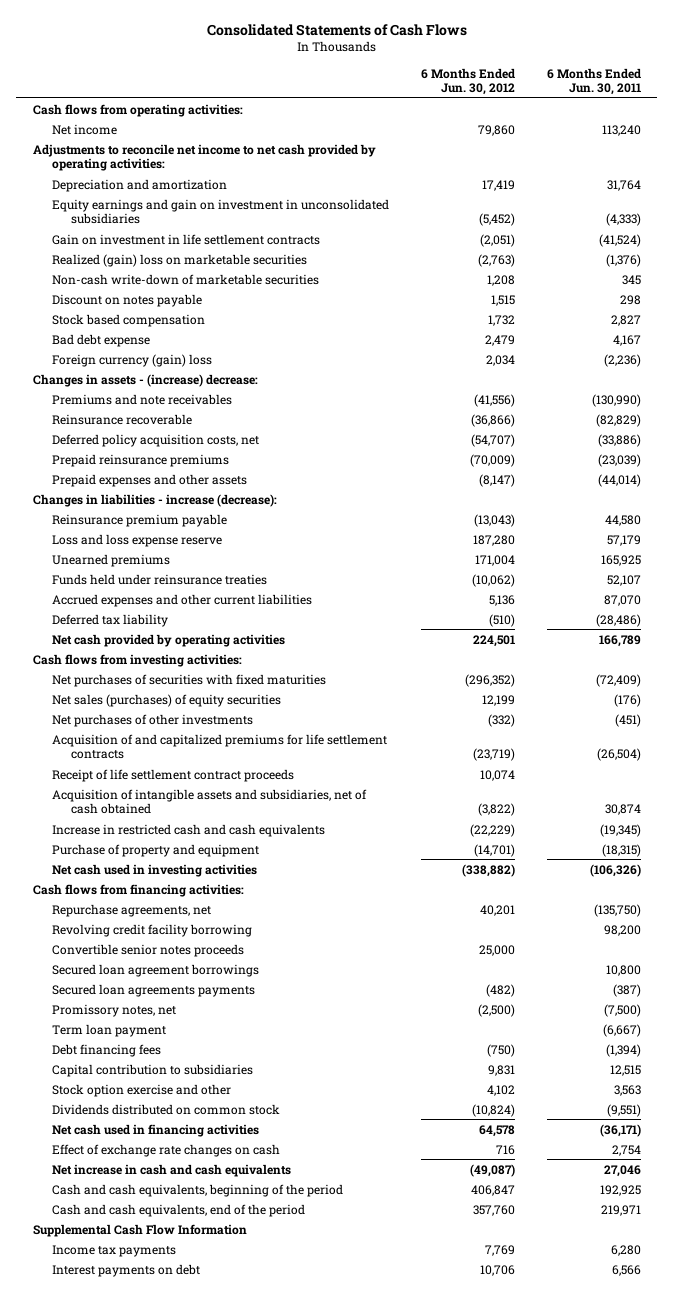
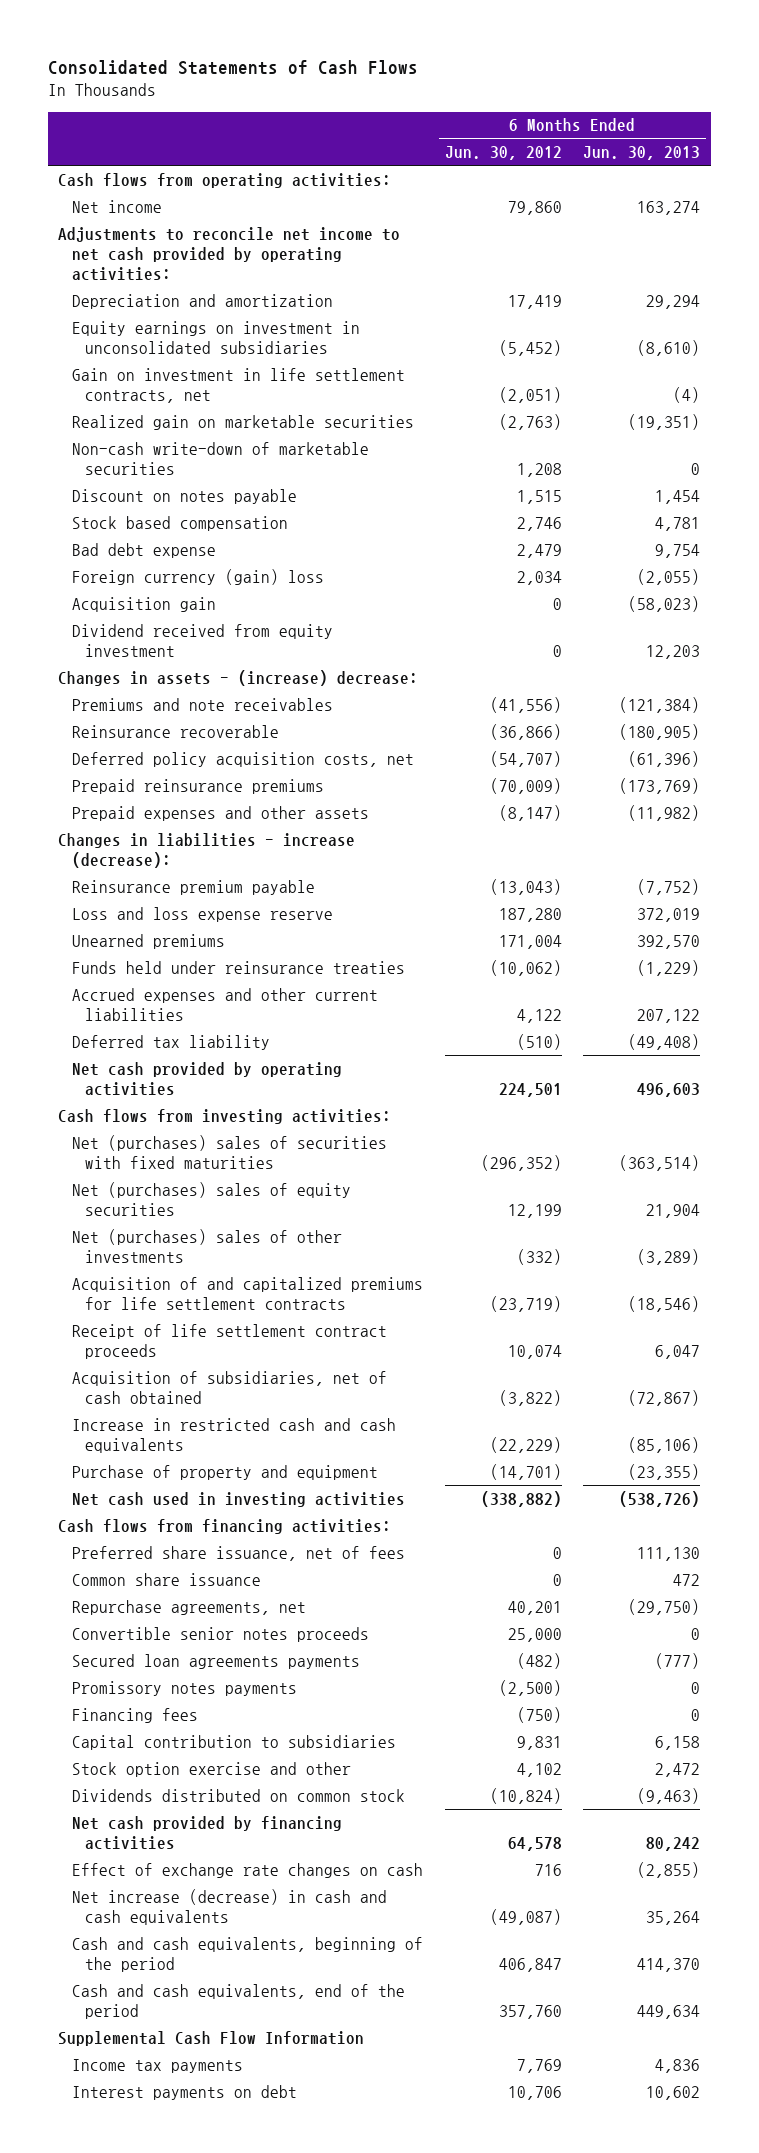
[547,67,642,95] 6 Months Ended Jun. 30, 2011 -> none
none -> [583,145,701,160] Jun. 30, 2013
[51,198,389,224] Equity earnings and gain on investment in unconsolidated subsidiaries -> [71,320,360,354] Equity earnings on investment in unconsolidated subsidiaries
[51,233,320,245] Gain on investment in life settlement contracts -> [71,367,405,403] Gain on investment in life settlement contracts, net
[51,253,307,267] Realized (gain) loss on marketable securities -> [71,414,414,430] Realized gain on marketable securities
[487,314,515,326] 1,732 -> [516,516,562,531] 2,746
none -> [71,596,216,612] Acquisition gain
none -> [71,623,333,657] Dividend received from equity investment
[488,594,515,606] 5,136 -> [516,1008,562,1023] 4,122
[51,673,326,687] Net purchases of securities with fixed maturities -> [71,1134,387,1169] Net (purchases) sales of securities with fixed maturities
[51,693,281,707] Net sales (purchases) of equity securities -> [71,1181,351,1216] Net (purchases) sales of equity securities
[51,713,253,727] Net purchases of other investments -> [71,1228,342,1263] Net (purchases) sales of other investments
[51,788,367,814] Acquisition of intangible assets and subsidiaries, net of cash obtained -> [71,1370,387,1404] Acquisition of subsidiaries, net of cash obtained
none -> [71,1545,405,1561] Preferred share issuance, net of fees
none -> [71,1572,261,1586] Common share issuance
[51,923,252,937] Revolving credit facility borrowing -> none
[51,963,259,977] Secured loan agreement borrowings -> none
[51,1023,166,1037] Term loan payment -> none
[51,1003,176,1017] Promissory notes, net -> [71,1680,297,1696] Promissory notes payments
[51,1043,161,1057] Debt financing fees -> [71,1707,198,1723] Financing fees
[51,1123,259,1137] Net cash used in financing activities -> [71,1815,342,1850] Net cash provided by financing activities
[51,1163,291,1177] Net increase in cash and cash equivalents -> [71,1888,387,1925] Net increase (decrease) in cash and cash equivalents

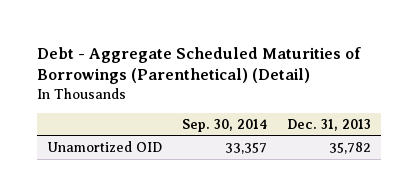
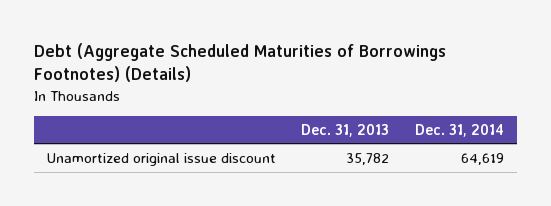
[37,46,362,85] Debt - Aggregate Scheduled Maturities of Borrowings (Parenthetical) (Detail) -> [33,43,446,83] Debt (Aggregate Scheduled Maturities of Borrowings Footnotes) (Details)
[181,118,267,132] Sep. 30, 2014 -> none
none -> [414,123,504,137] Dec. 31, 2014
[47,141,163,153] Unamortized OID -> [46,152,276,166] Unamortized original issue discount

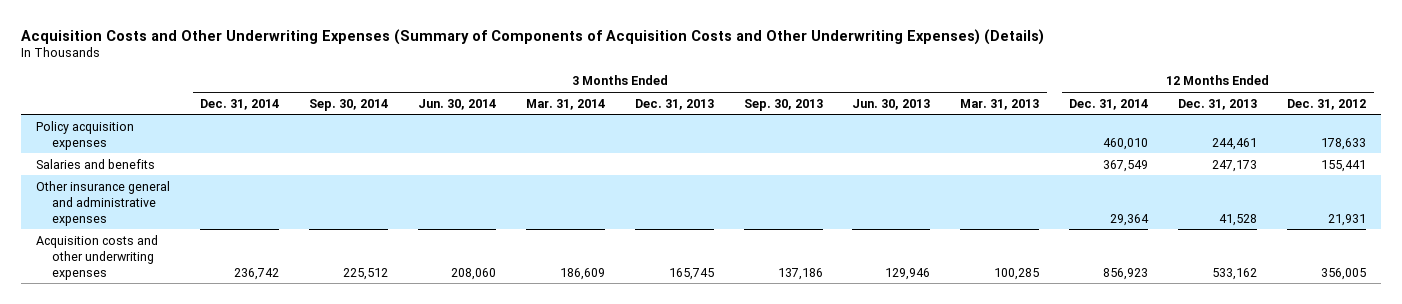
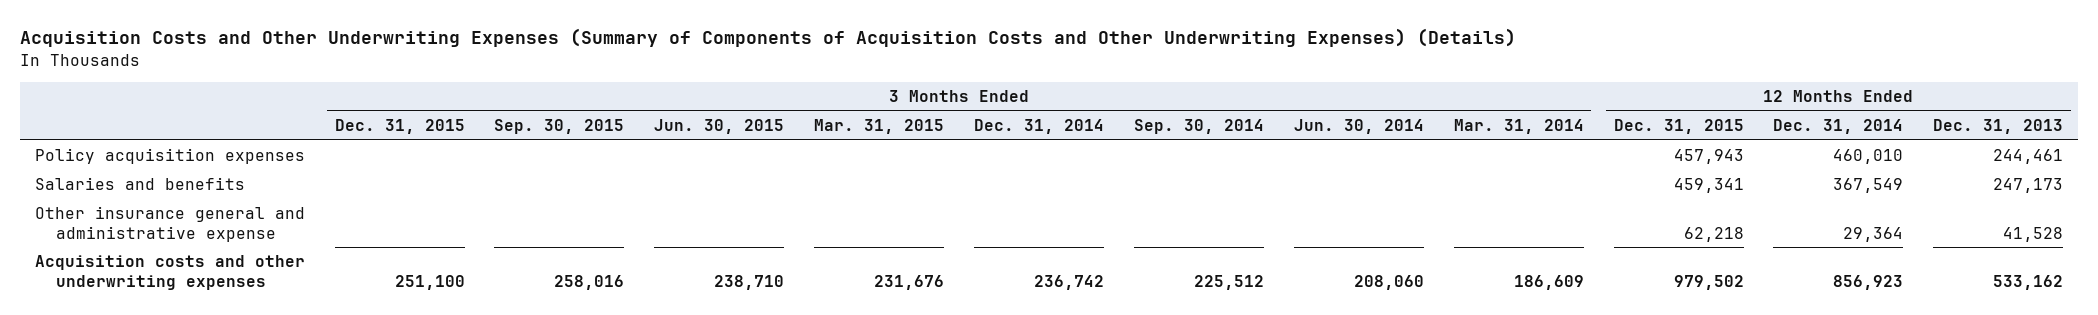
[634,98,714,110] Dec. 31, 2013 -> none
[743,98,823,111] Sep. 30, 2013 -> none
[852,98,931,110] Jun. 30, 2013 -> none
[960,98,1040,110] Mar. 31, 2013 -> none
[1287,98,1367,110] Dec. 31, 2012 -> none
none -> [334,118,465,134] Dec. 31, 2015
none -> [494,118,625,134] Sep. 30, 2015
none -> [654,118,785,134] Jun. 30, 2015
none -> [814,118,945,134] Mar. 31, 2015
none -> [1613,118,1744,134] Dec. 31, 2015
[36,180,171,226] Other insurance general and administrative expenses -> [34,206,305,242] Other insurance general and administrative expense

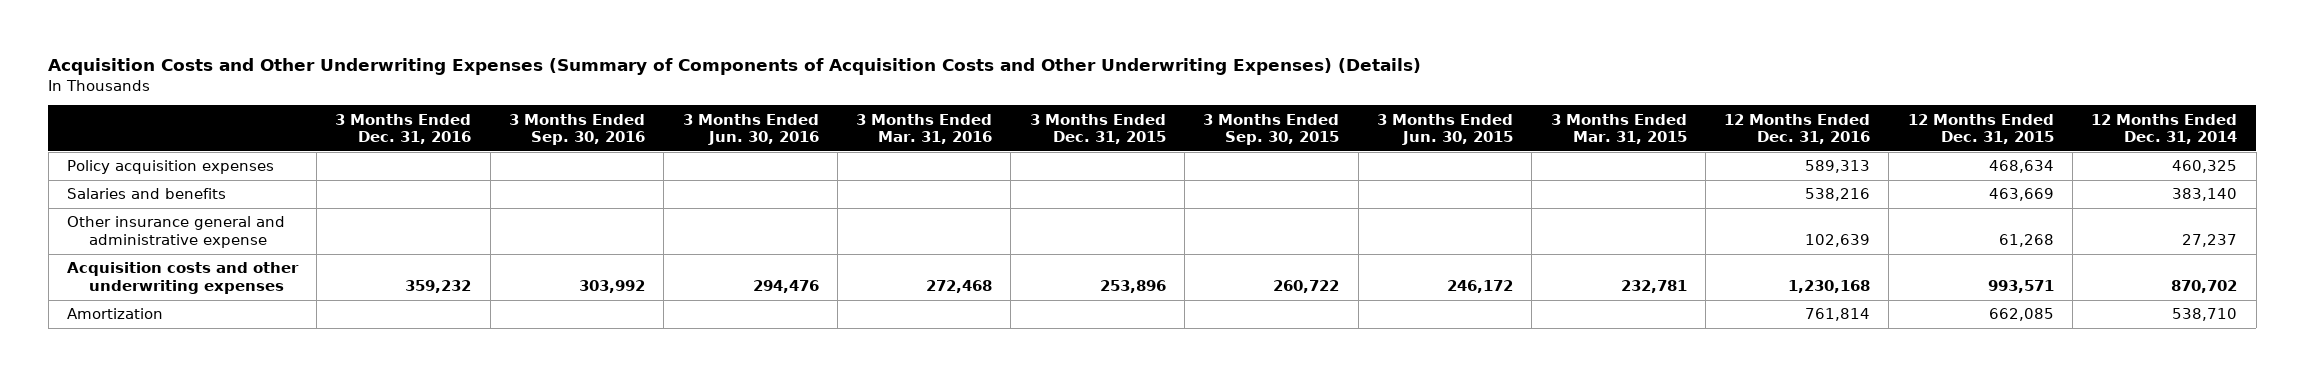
[974,118,1105,134] Dec. 31, 2014 -> none
[1133,118,1264,134] Sep. 30, 2014 -> none
[1293,118,1424,134] Jun. 30, 2014 -> none
[1453,118,1584,134] Mar. 31, 2014 -> none
[1933,118,2064,134] Dec. 31, 2013 -> none
none -> [335,113,472,145] 3 Months Ended Dec. 31, 2016
none -> [508,113,645,146] 3 Months Ended Sep. 30, 2016
none -> [682,113,819,146] 3 Months Ended Jun. 30, 2016
none -> [856,113,993,145] 3 Months Ended Mar. 31, 2016
none -> [1724,113,1871,145] 12 Months Ended Dec. 31, 2016
[1673,149,1744,165] 457,943 -> [1988,160,2054,174] 468,634
[1833,149,1904,165] 460,010 -> [2172,160,2238,174] 460,325
[1673,178,1744,194] 459,341 -> [1988,188,2054,202] 463,669
[1833,178,1904,194] 367,549 -> [2172,188,2238,202] 383,140
[1683,226,1744,242] 62,218 -> [1998,233,2054,247] 61,268
[1843,226,1904,242] 29,364 -> [2182,233,2238,247] 27,237
[394,274,465,290] 251,100 -> [1099,279,1166,293] 253,896
[554,274,625,290] 258,016 -> [1273,279,1340,293] 260,722
[714,274,785,290] 238,710 -> [1446,279,1513,293] 246,172
[874,274,945,290] 231,676 -> [1620,279,1687,293] 232,781
[1673,274,1744,290] 979,502 -> [1987,279,2054,293] 993,571
[1833,274,1904,290] 856,923 -> [2171,279,2238,293] 870,702
none -> [66,308,163,320] Amortization

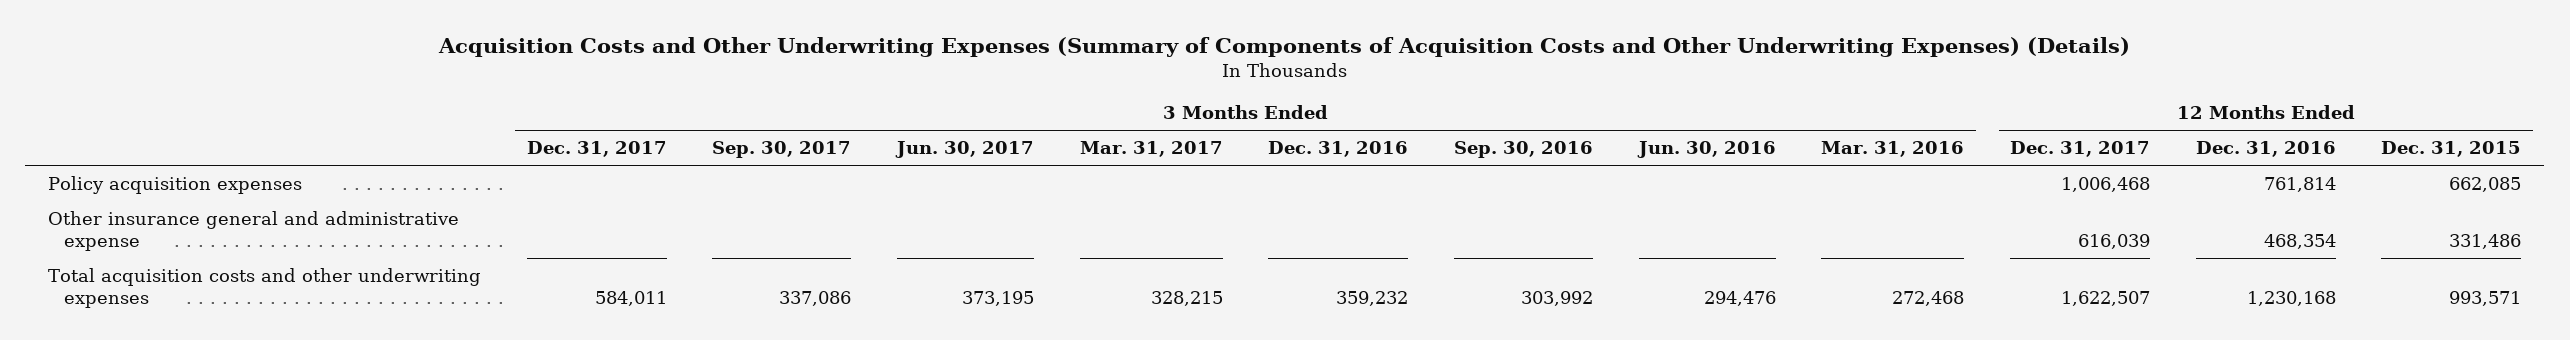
[1029,113,1166,145] 3 Months Ended Dec. 31, 2015 -> none
[1203,113,1340,146] 3 Months Ended Sep. 30, 2015 -> none
[1376,113,1513,146] 3 Months Ended Jun. 30, 2015 -> none
[1550,113,1687,145] 3 Months Ended Mar. 31, 2015 -> none
[2091,113,2238,145] 12 Months Ended Dec. 31, 2014 -> none
none -> [526,141,667,158] Dec. 31, 2017
none -> [712,141,852,159] Sep. 30, 2017
none -> [895,141,1035,159] Jun. 30, 2017
none -> [1079,141,1223,158] Mar. 31, 2017
none -> [2010,141,2151,158] Dec. 31, 2017
[66,188,226,200] Salaries and benefits -> none
[66,308,163,320] Amortization -> none
[1805,160,1871,174] 589,313 -> [2263,177,2336,193] 761,814
[1988,160,2054,174] 468,634 -> [2449,177,2522,193] 662,085
[1805,233,1871,247] 102,639 -> [2263,233,2336,249] 468,354
[1998,233,2054,247] 61,268 -> [2449,233,2522,249] 331,486
[66,262,299,294] Acquisition costs and other underwriting expenses -> [48,268,482,308] Total acquisition costs and other underwriting expenses

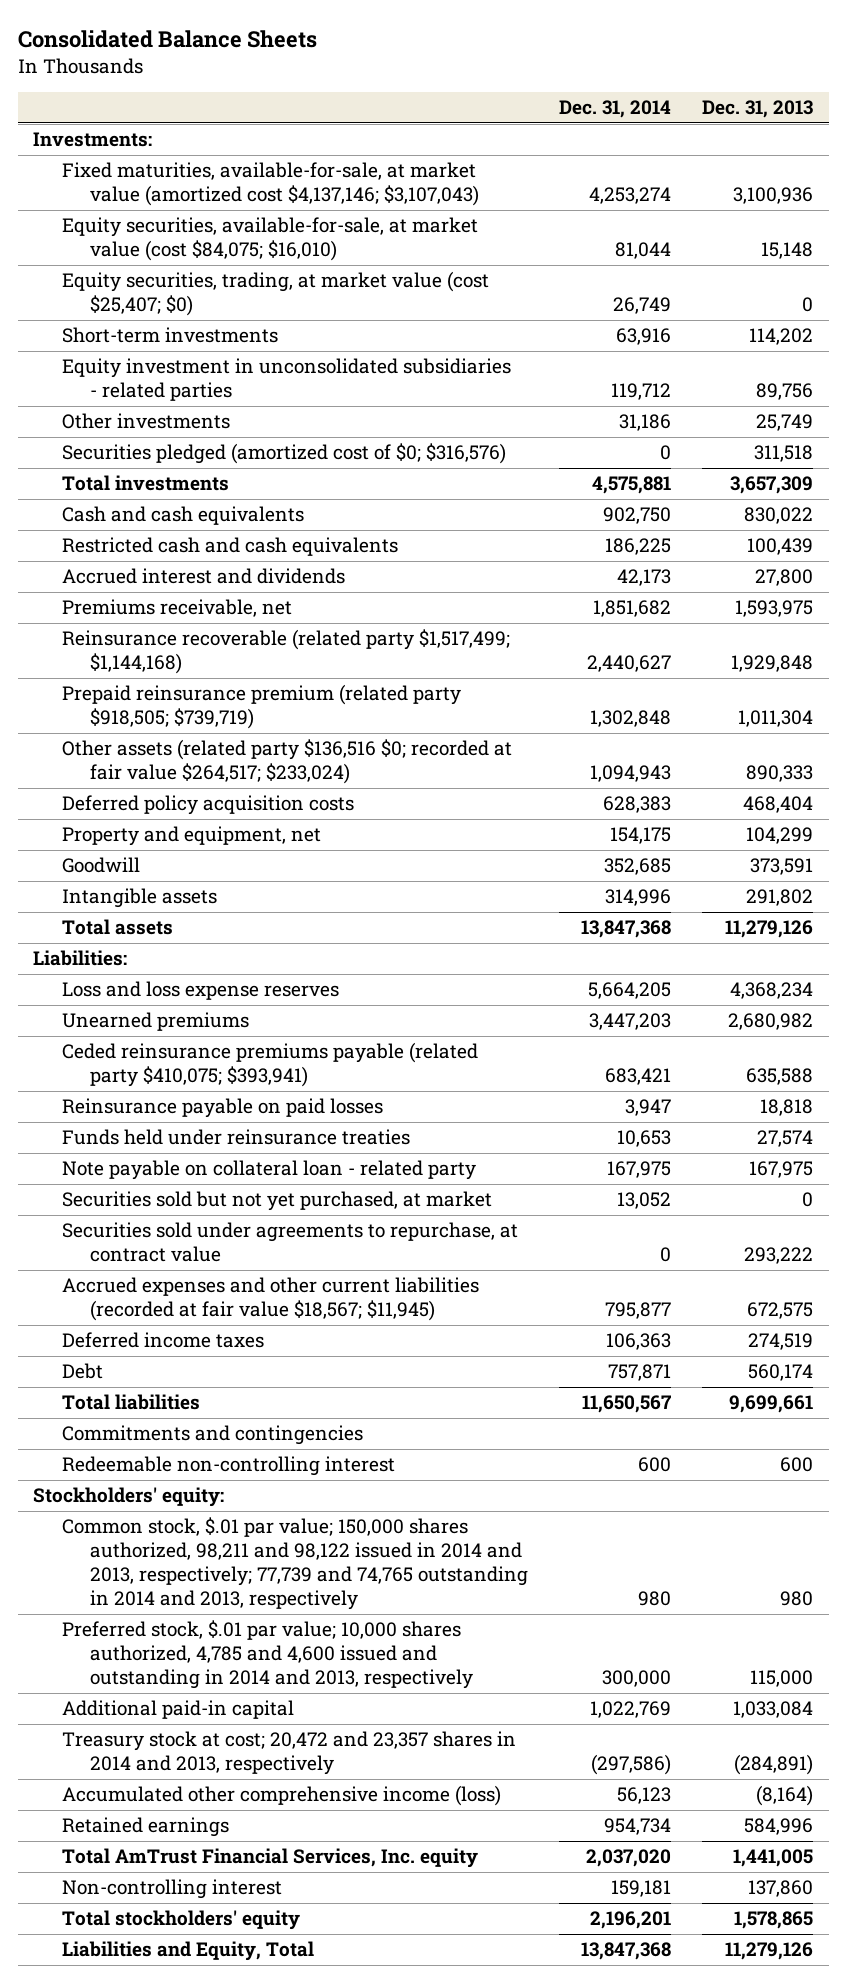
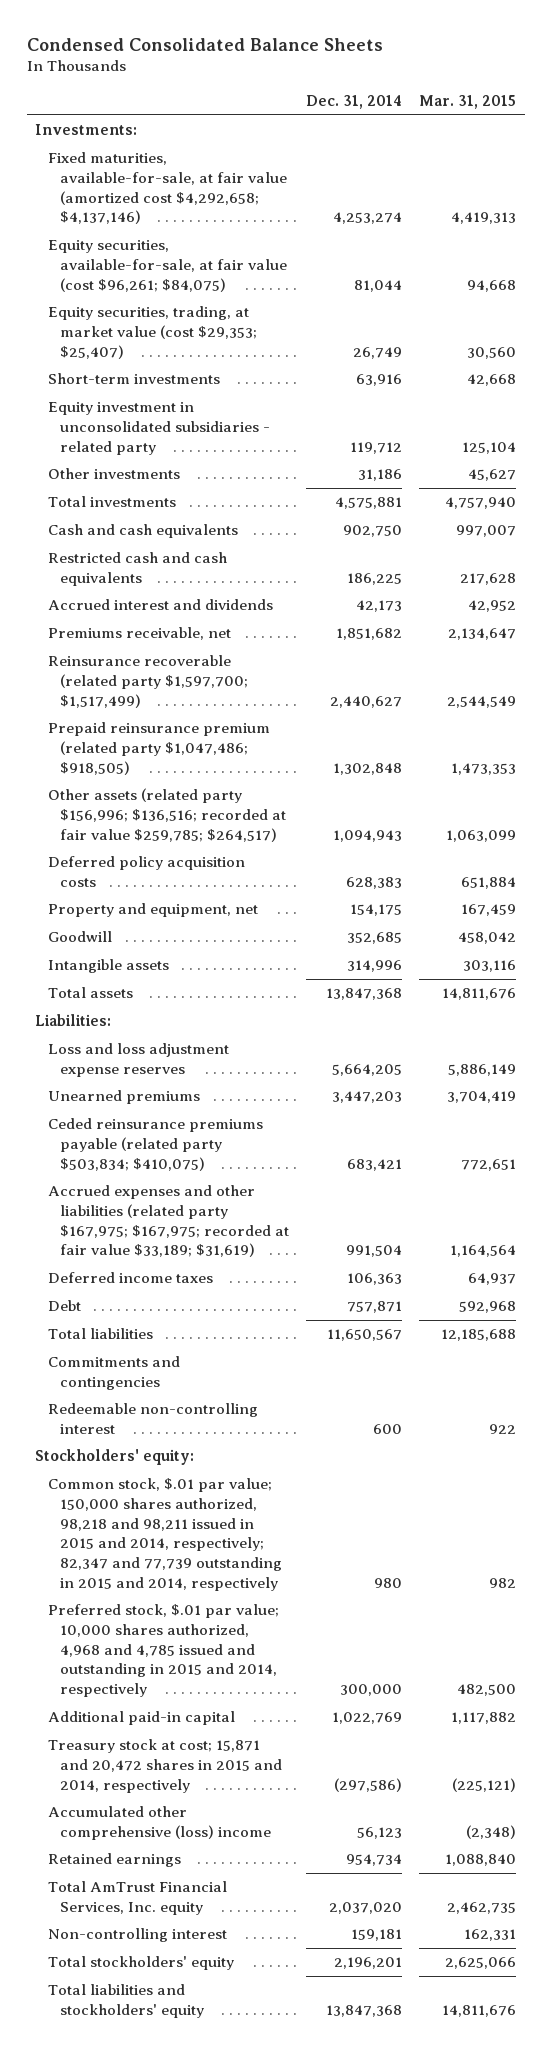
[17,29,317,48] Consolidated Balance Sheets -> [26,37,383,51] Condensed Consolidated Balance Sheets
[702,99,814,118] Dec. 31, 2013 -> none
none -> [419,95,517,110] Mar. 31, 2015
[61,162,480,207] Fixed maturities, available-for-sale, at market value (amortized cost $4,137,146; $3,107,043) -> [47,152,287,225] Fixed maturities, available-for-sale, at fair value (amortized cost $4,292,658; $4,137,146)
[61,217,478,262] Equity securities, available-for-sale, at market value (cost $84,075; $16,010) -> [47,240,287,292] Equity securities, available-for-sale, at fair value (cost $96,261; $84,075)
[61,271,489,317] Equity securities, trading, at market value (cost $25,407; $0) -> [47,306,257,359] Equity securities, trading, at market value (cost $29,353; $25,407)
[61,358,511,402] Equity investment in unconsolidated subsidiaries - related parties -> [47,402,270,455] Equity investment in unconsolidated subsidiaries - related party
[61,443,506,465] Securities pledged (amortized cost of $0; $316,576) -> none
[61,629,510,675] Reinsurance recoverable (related party $1,517,499; $1,144,168) -> [47,655,248,708] Reinsurance recoverable (related party $1,597,700; $1,517,499)
[61,684,461,730] Prepaid reinsurance premium (related party $918,505; $739,719) -> [47,722,270,775] Prepaid reinsurance premium (related party $1,047,486; $918,505)
[61,739,512,785] Other assets (related party $136,516 $0; recorded at fair value $264,517; $233,024) -> [47,788,286,842] Other assets (related party $156,996; $136,516; recorded at fair value $259,785; $264,517)
[61,981,339,1001] Loss and loss expense reserves -> [47,1043,229,1077] Loss and loss adjustment expense reserves
[61,1098,383,1119] Reinsurance payable on paid losses -> none
[61,1129,410,1146] Funds held under reinsurance treaties -> none
[61,1160,476,1181] Note payable on collateral loan - related party -> none
[61,1191,492,1212] Securities sold but not yet purchased, at market -> none
[61,1222,518,1263] Securities sold under agreements to repurchase, at contract value -> none
[61,1042,478,1088] Ceded reinsurance premiums payable (related party $410,075; $393,941) -> [47,1118,263,1171] Ceded reinsurance premiums payable (related party $503,834; $410,075)
[61,1277,479,1322] Accrued expenses and other current liabilities (recorded at fair value $18,567; $11,945) -> [47,1185,289,1258] Accrued expenses and other liabilities (related party $167,975; $167,975; recorded at fair value $33,189; $31,619)
[605,1302,672,1320] 795,877 -> [346,1245,403,1258] 991,504
[61,1517,529,1610] Common stock, $.01 par value; 150,000 shares authorized, 98,211 and 98,122 issued in 2014 and 2013, respectively; 77,739 and 74,765 outstanding in 2014 and 2013, respectively -> [47,1478,282,1591] Common stock, $.01 par value; 150,000 shares authorized, 98,218 and 98,211 issued in 2015 and 2014, respectively; 82,347 and 77,739 outstanding in 2015 and 2014, respectively
[61,1620,474,1689] Preferred stock, $.01 par value; 10,000 shares authorized, 4,785 and 4,600 issued and outstanding in 2014 and 2013, respectively -> [47,1604,279,1698] Preferred stock, $.01 par value; 10,000 shares authorized, 4,968 and 4,785 issued and outstanding in 2015 and 2014, respectively
[61,1731,516,1776] Treasury stock at cost; 20,472 and 23,357 shares in 2014 and 2013, respectively -> [47,1739,282,1793] Treasury stock at cost; 15,871 and 20,472 shares in 2015 and 2014, respectively
[61,1785,501,1807] Accumulated other comprehensive income (loss) -> [47,1806,271,1840] Accumulated other comprehensive (loss) income
[61,1941,314,1962] Liabilities and Equity, Total -> [47,1984,204,2018] Total liabilities and stockholders' equity

